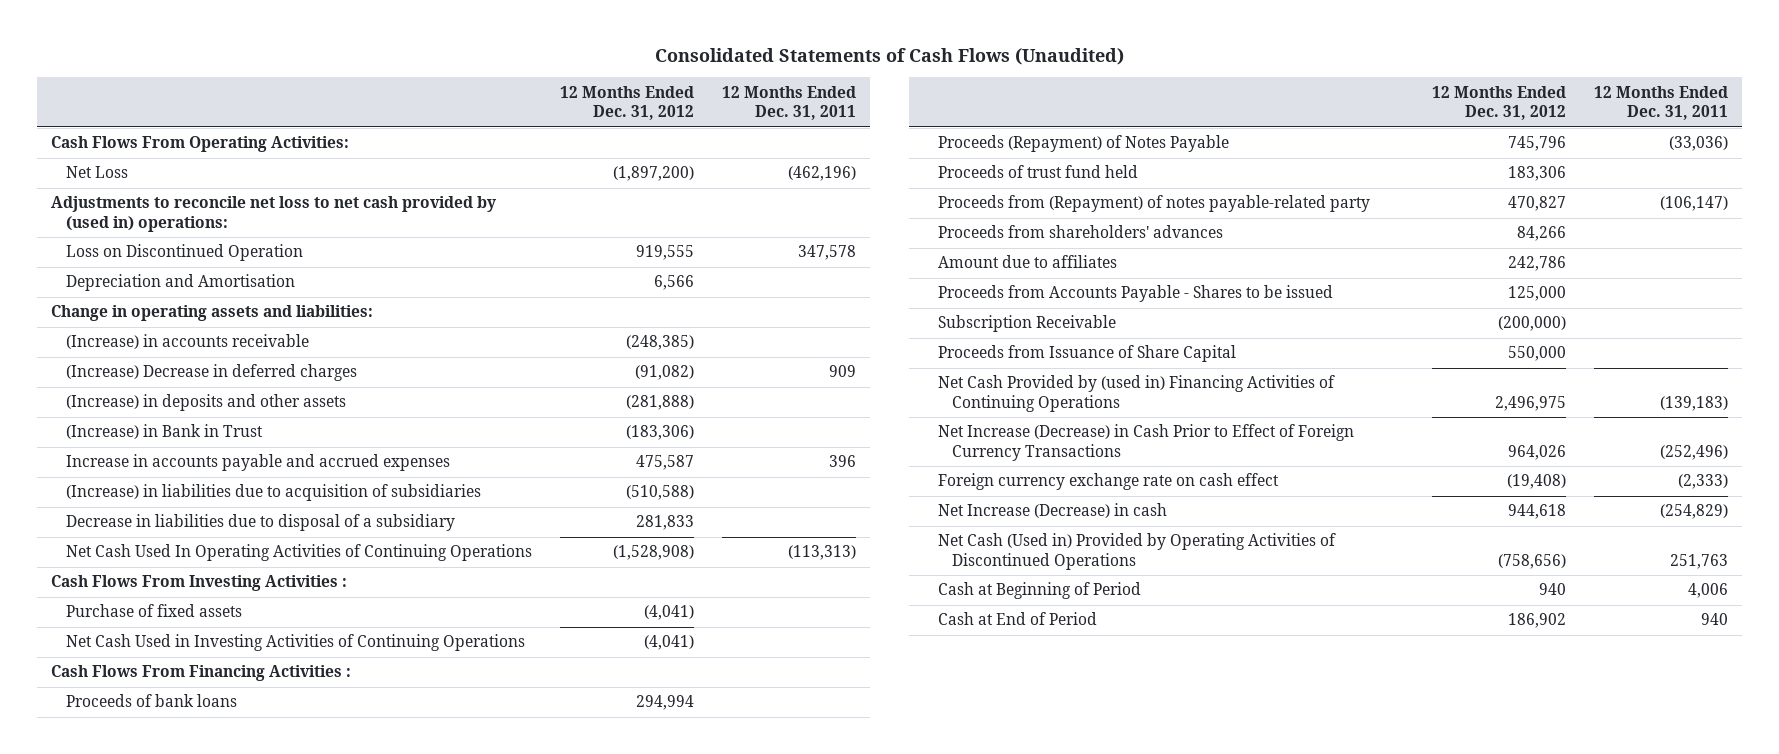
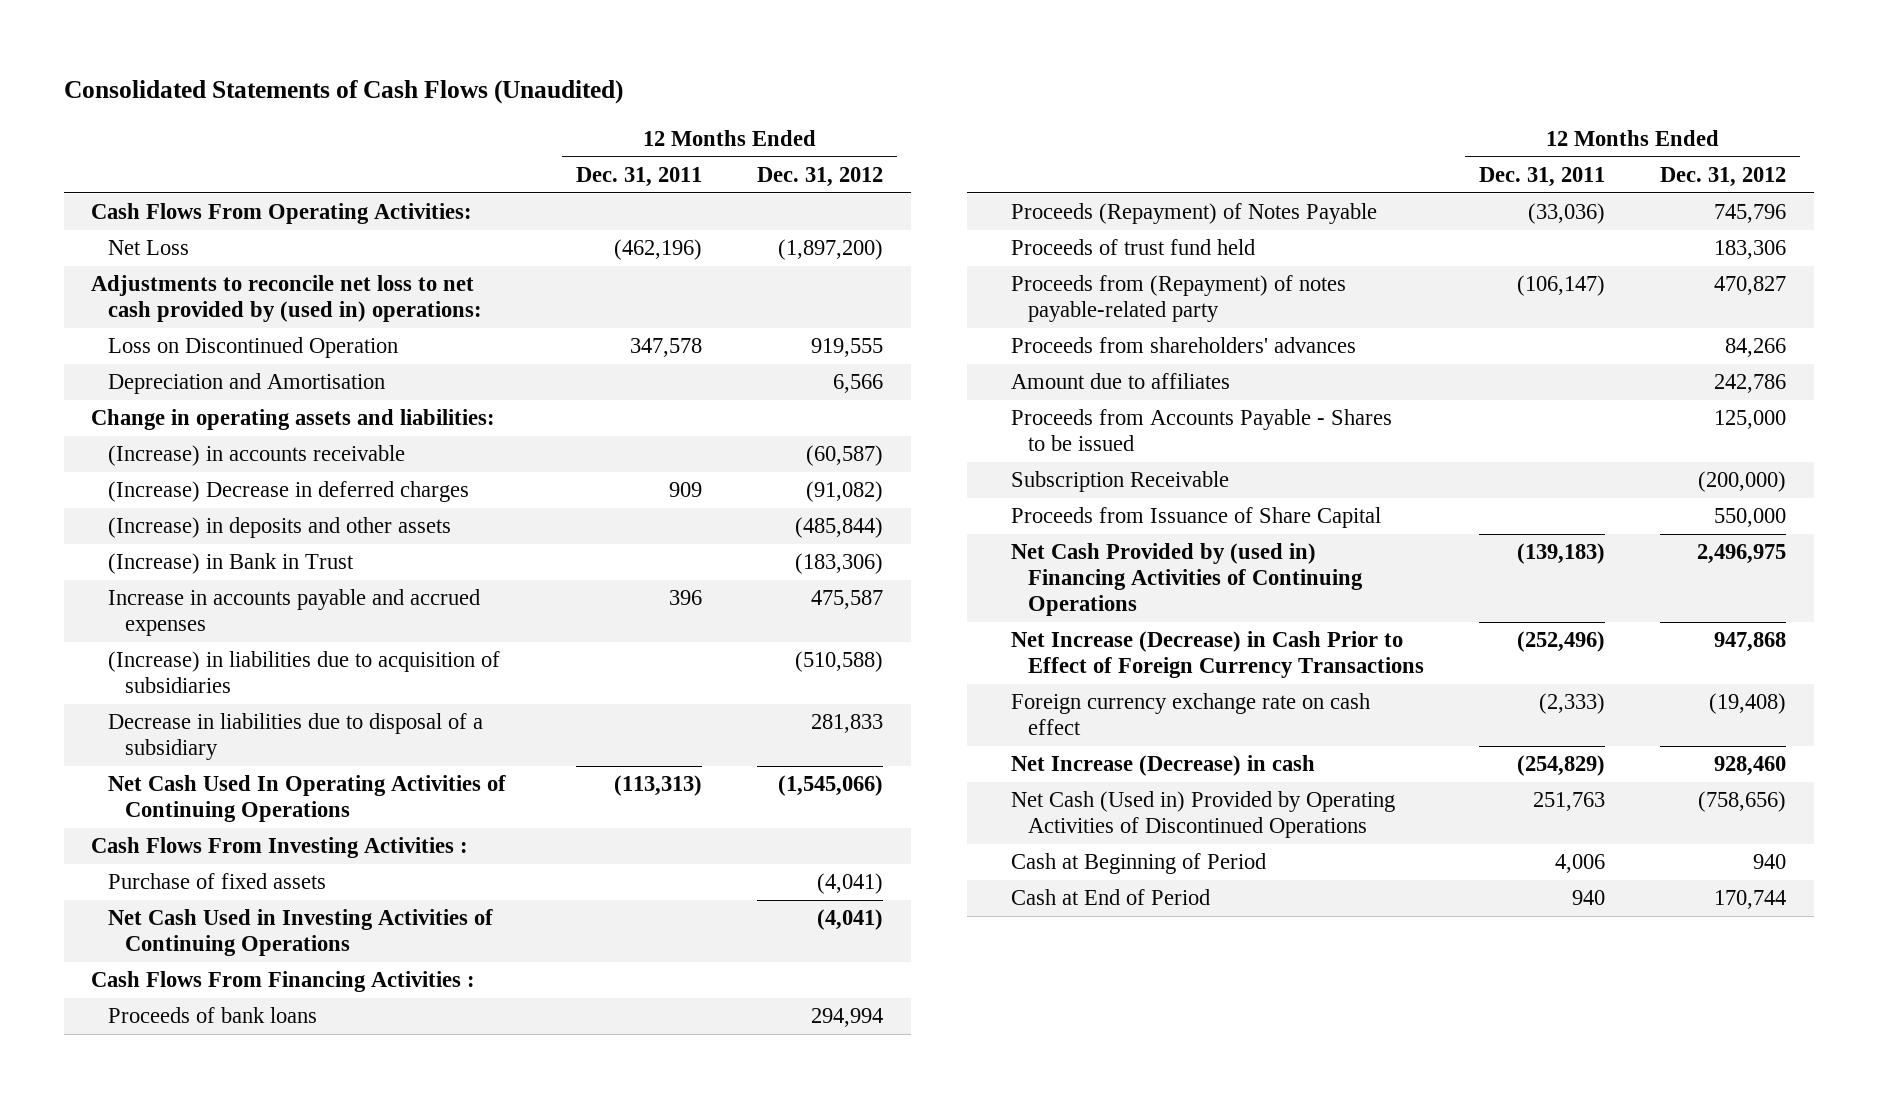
[625,335,694,351] (248,385) -> [806,445,884,467] (60,587)
[625,395,694,411] (281,888) -> [795,517,884,539] (485,844)
[612,545,694,561] (1,528,908) -> [778,775,884,797] (1,545,066)
[1507,444,1566,460] 964,026 -> [1714,632,1787,653] 947,868
[1507,504,1566,520] 944,618 -> [1714,756,1787,777] 928,460
[1507,613,1566,629] 186,902 -> [1714,890,1787,910] 170,744

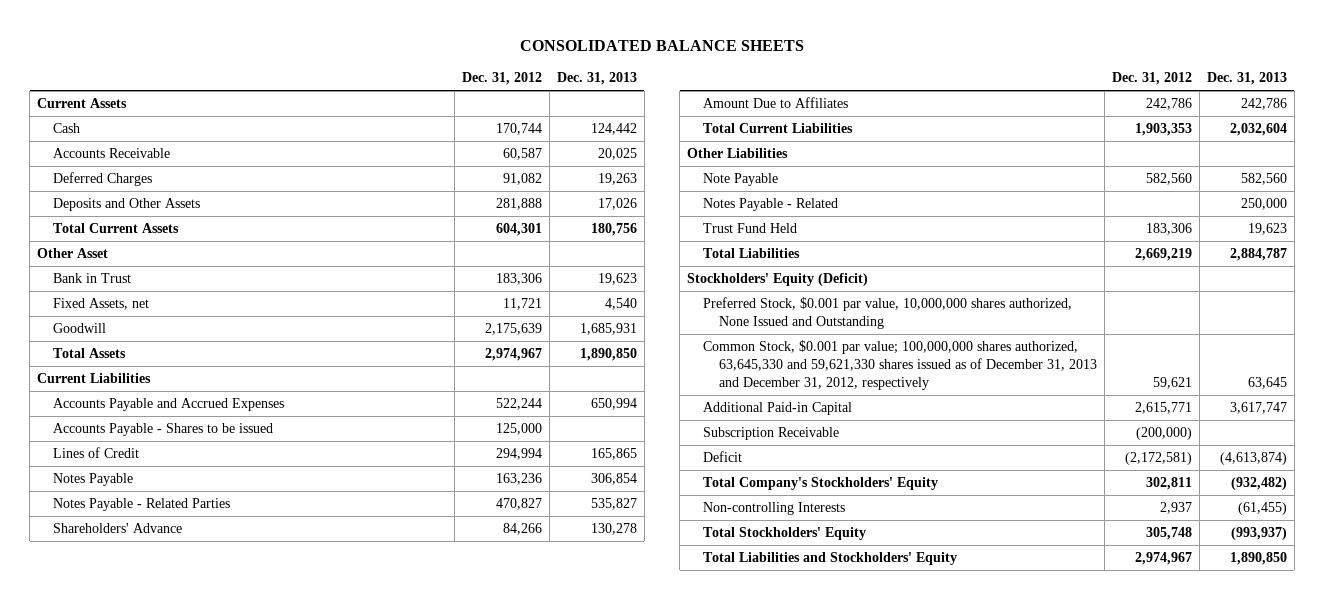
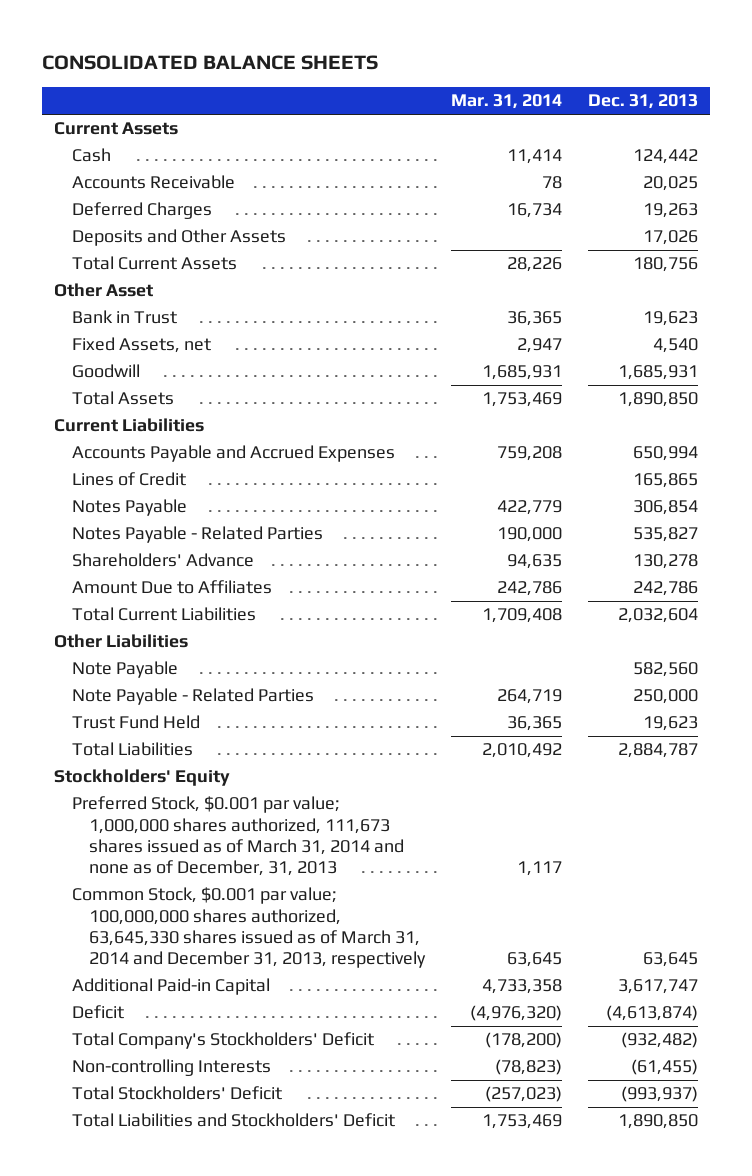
[462,72,543,86] Dec. 31, 2012 -> none
none -> [450,94,562,110] Mar. 31, 2014
[53,422,274,436] Accounts Payable - Shares to be issued -> none
[703,197,839,211] Notes Payable - Related -> [71,688,314,706] Note Payable - Related Parties
[686,272,868,286] Stockholders' Equity (Deficit) -> [54,769,231,787] Stockholders' Equity
[703,296,1073,329] Preferred Stock, $0.001 par value, 10,000,000 shares authorized, None Issued and Outstanding -> [71,796,404,877] Preferred Stock, $0.001 par value; 1,000,000 shares authorized, 111,673 shares issued as of March 31, 2014 and none as of December, 31, 2013
[703,339,1098,391] Common Stock, $0.001 par value; 100,000,000 shares authorized, 63,645,330 and 59,621,330 shares issued as of December 31, 2013 and December 31, 2012, respectively -> [71,887,426,969] Common Stock, $0.001 par value; 100,000,000 shares authorized, 63,645,330 shares issued as of March 31, 2014 and December 31, 2013, respectively
[703,426,840,440] Subscription Receivable -> none
[703,476,939,490] Total Company's Stockholders' Equity -> [71,1032,374,1050] Total Company's Stockholders' Deficit
[703,526,867,540] Total Stockholders' Equity -> [71,1086,282,1101] Total Stockholders' Deficit
[703,551,958,565] Total Liabilities and Stockholders' Equity -> [71,1113,395,1128] Total Liabilities and Stockholders' Deficit

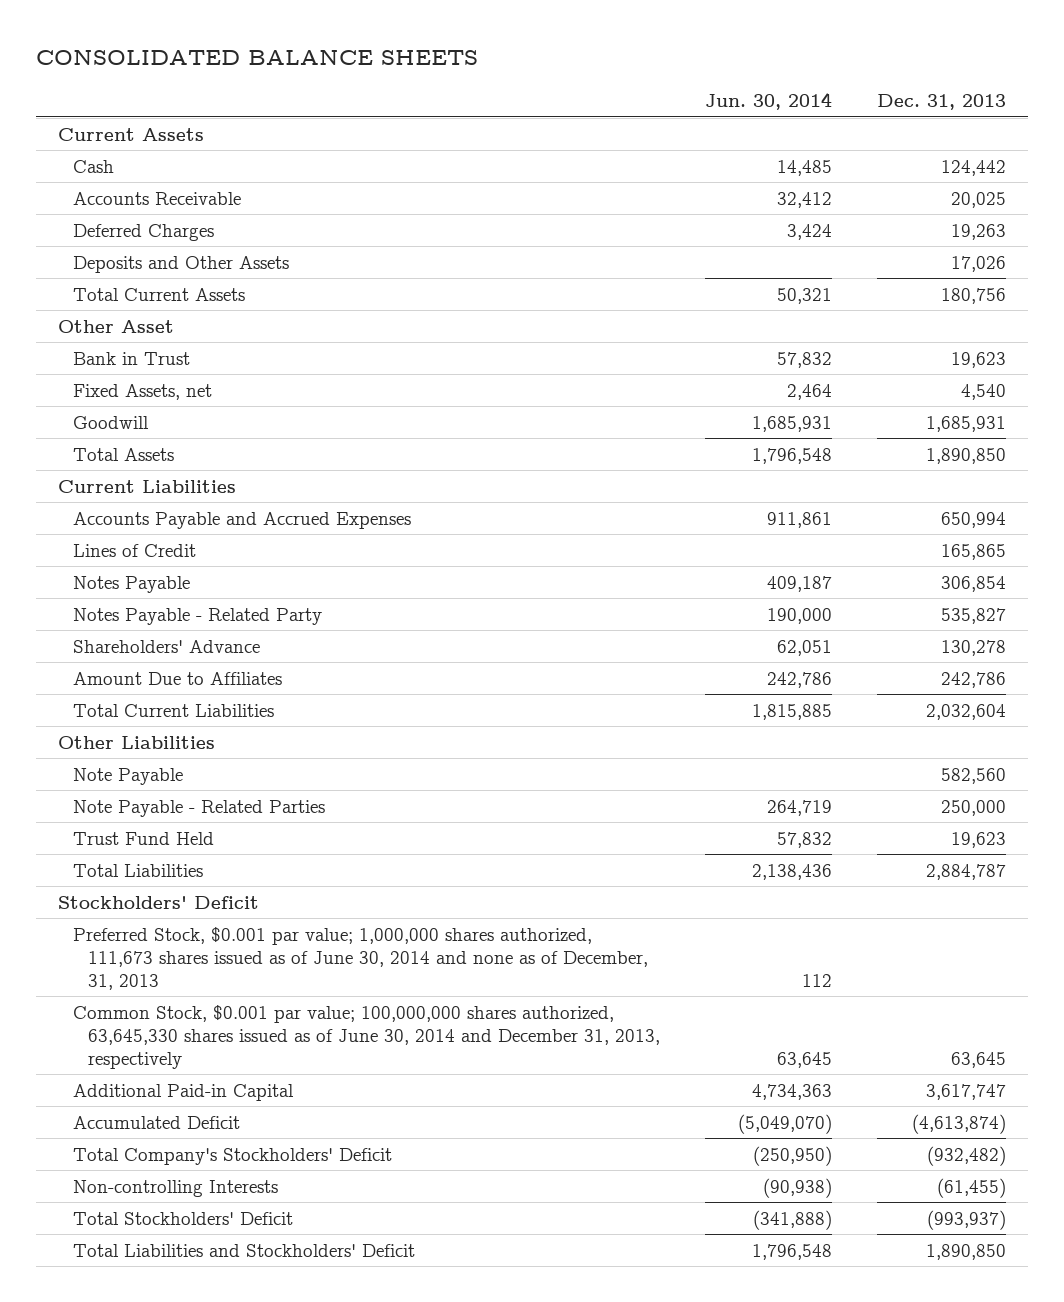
[450,94,562,110] Mar. 31, 2014 -> none
none -> [704,92,832,111] Jun. 30, 2014
[71,526,323,544] Notes Payable - Related Parties -> [72,607,322,625] Notes Payable - Related Party
[54,769,231,787] Stockholders' Equity -> [58,895,260,909] Stockholders' Deficit
[71,796,404,877] Preferred Stock, $0.001 par value; 1,000,000 shares authorized, 111,673 shares issued as of March 31, 2014 and none as of December, 31, 2013 -> [72,926,648,990] Preferred Stock, $0.001 par value; 1,000,000 shares authorized, 111,673 shares issued as of June 30, 2014 and none as of December, 31, 2013
[71,887,426,969] Common Stock, $0.001 par value; 100,000,000 shares authorized, 63,645,330 shares issued as of March 31, 2014 and December 31, 2013, respectively -> [72,1004,660,1069] Common Stock, $0.001 par value; 100,000,000 shares authorized, 63,645,330 shares issued as of June 30, 2014 and December 31, 2013, respectively
[71,1005,124,1020] Deficit -> [72,1115,240,1129] Accumulated Deficit

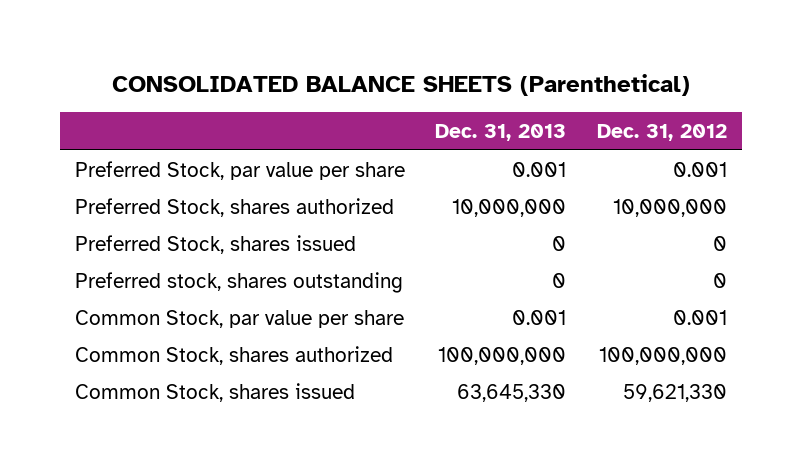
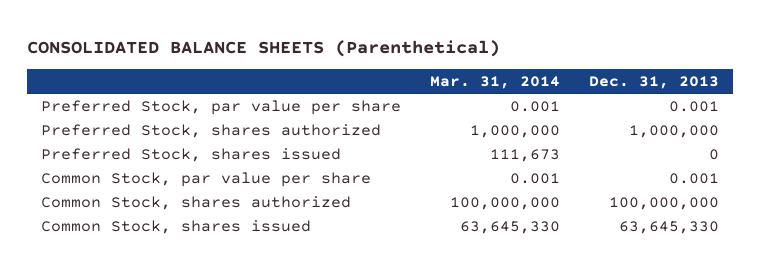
[596,123,727,141] Dec. 31, 2012 -> none
none -> [430,75,561,89] Mar. 31, 2014
[452,198,567,217] 10,000,000 -> [628,124,719,138] 1,000,000
[74,271,403,293] Preferred stock, shares outstanding -> none

